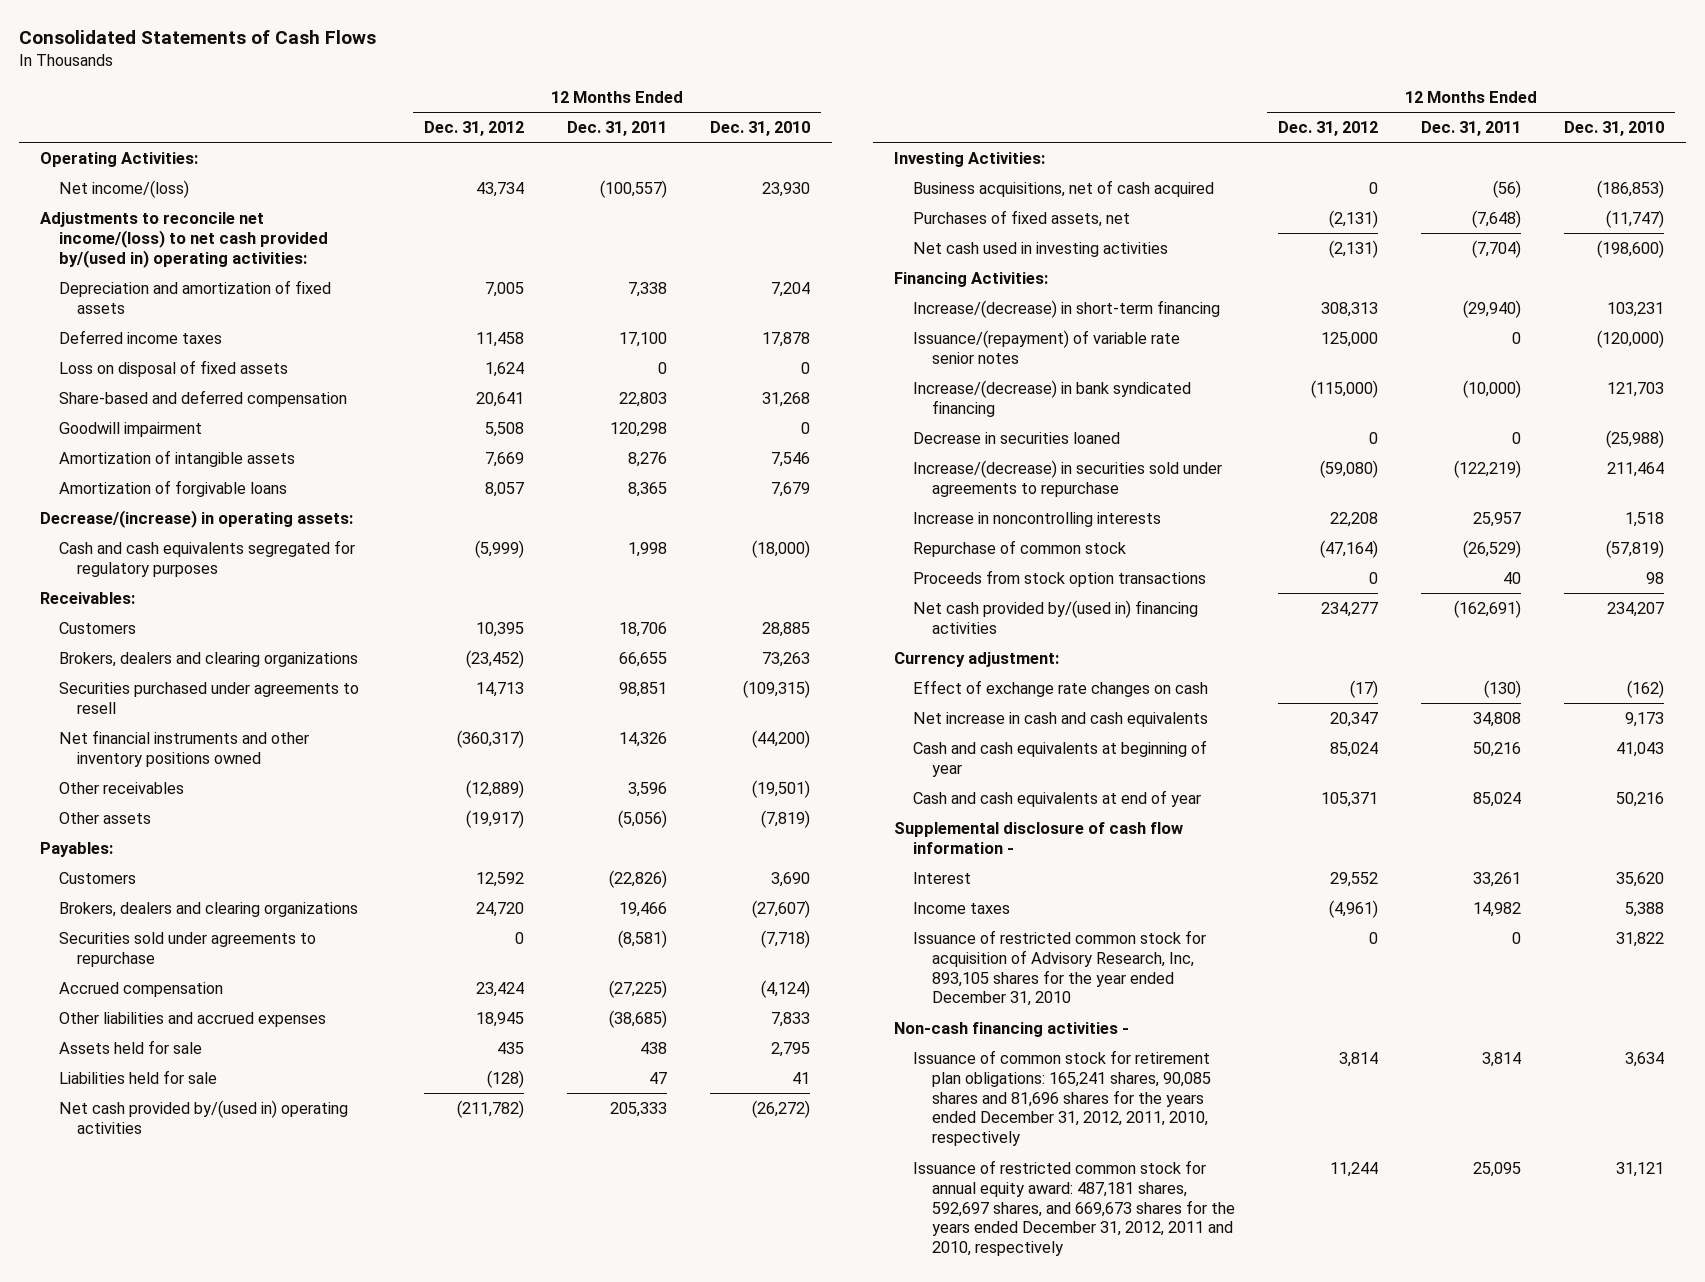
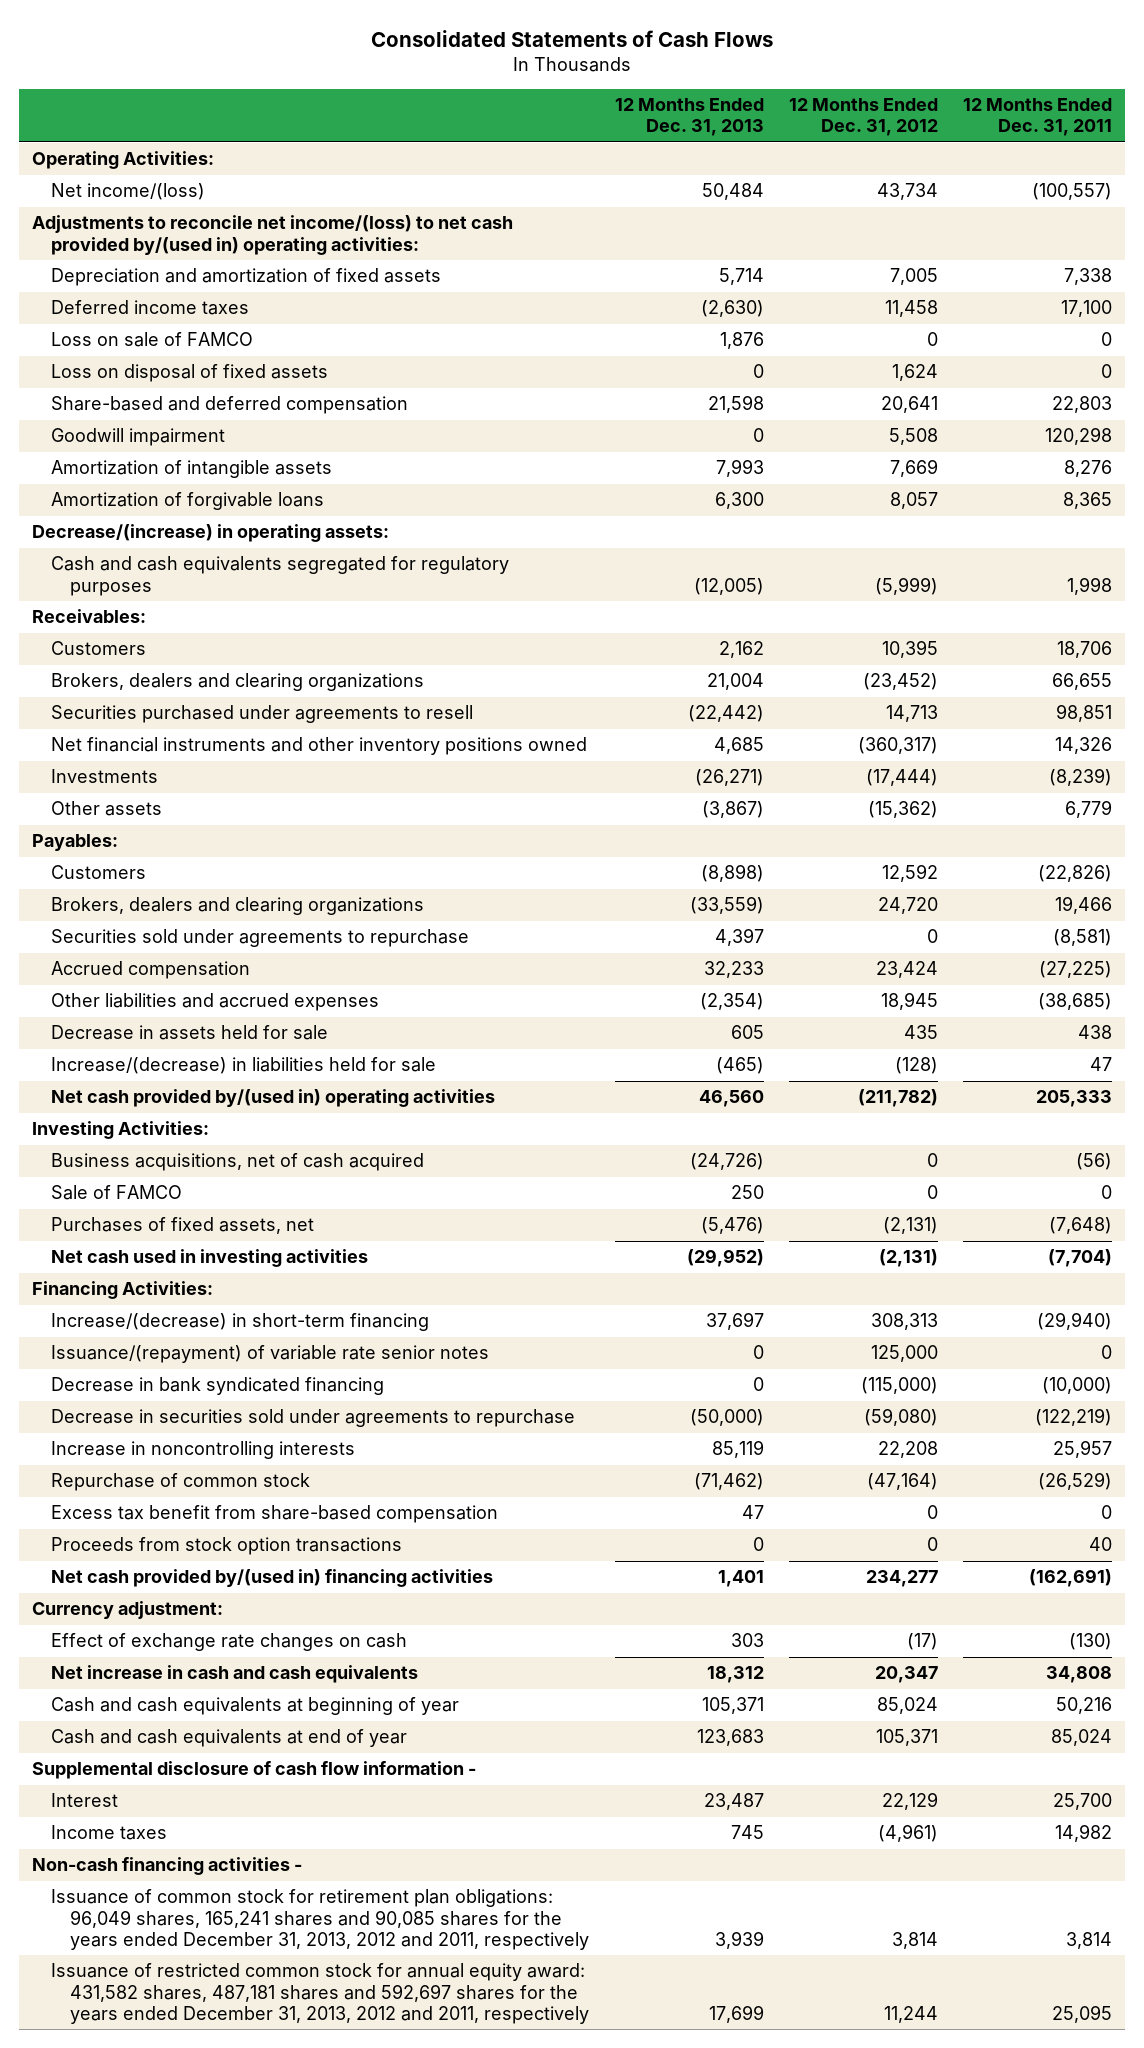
[710,121,811,137] Dec. 31, 2010 -> none
none -> [614,98,764,137] 12 Months Ended Dec. 31, 2013
none -> [50,332,253,348] Loss on sale of FAMCO
[58,781,184,794] Other receivables -> none
none -> [50,769,158,784] Investments
[465,809,524,828] (19,917) -> [867,801,938,819] (15,362)
[617,809,667,828] (5,056) -> [1065,800,1113,819] 6,779
[58,1039,202,1054] Assets held for sale -> [50,1025,328,1041] Decrease in assets held for sale
[58,1069,217,1084] Liabilities held for sale -> [50,1057,436,1075] Increase/(decrease) in liabilities held for sale
none -> [50,1185,182,1201] Sale of FAMCO
[913,431,1121,444] Decrease in securities loaned -> none
[913,379,1192,417] Increase/(decrease) in bank syndicated financing -> [50,1377,384,1396] Decrease in bank syndicated financing
[913,459,1223,497] Increase/(decrease) in securities sold under agreements to repurchase -> [50,1409,575,1428] Decrease in securities sold under agreements to repurchase
none -> [50,1505,498,1524] Excess tax benefit from share-based compensation
[1329,871,1378,887] 29,552 -> [881,1792,938,1811] 22,129
[1473,871,1522,887] 33,261 -> [1053,1793,1113,1811] 25,700
[913,929,1207,1007] Issuance of restricted common stock for acquisition of Advisory Research, Inc, 893,105 shares for the year ended December 31, 2010 -> none
[913,1049,1211,1147] Issuance of common stock for retirement plan obligations: 165,241 shares, 90,085 shares and 81,696 shares for the years ended December 31, 2012, 2011, 2010, respectively -> [50,1889,590,1950] Issuance of common stock for retirement plan obligations: 96,049 shares, 165,241 shares and 90,085 shares for the years ended December 31, 2013, 2012 and 2011, respectively
[913,1159,1235,1257] Issuance of restricted common stock for annual equity award: 487,181 shares, 592,697 shares, and 669,673 shares for the years ended December 31, 2012, 2011 and 2010, respectively -> [50,1963,590,2024] Issuance of restricted common stock for annual equity award: 431,582 shares, 487,181 shares and 592,697 shares for the years ended December 31, 2013, 2012 and 2011, respectively

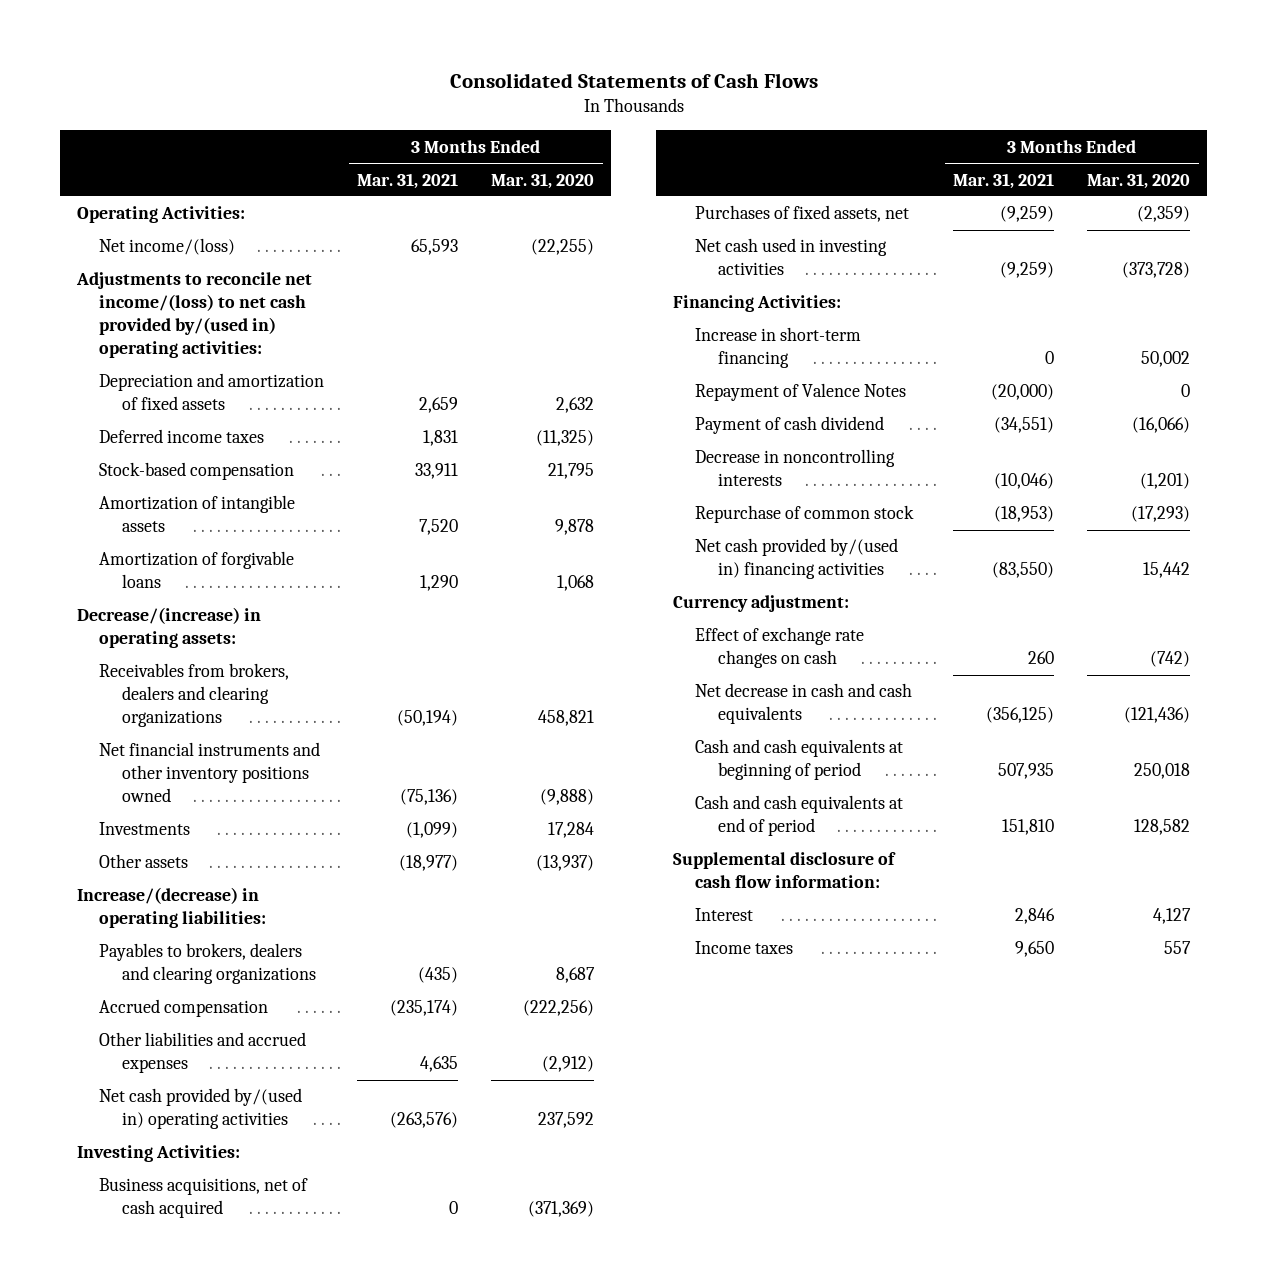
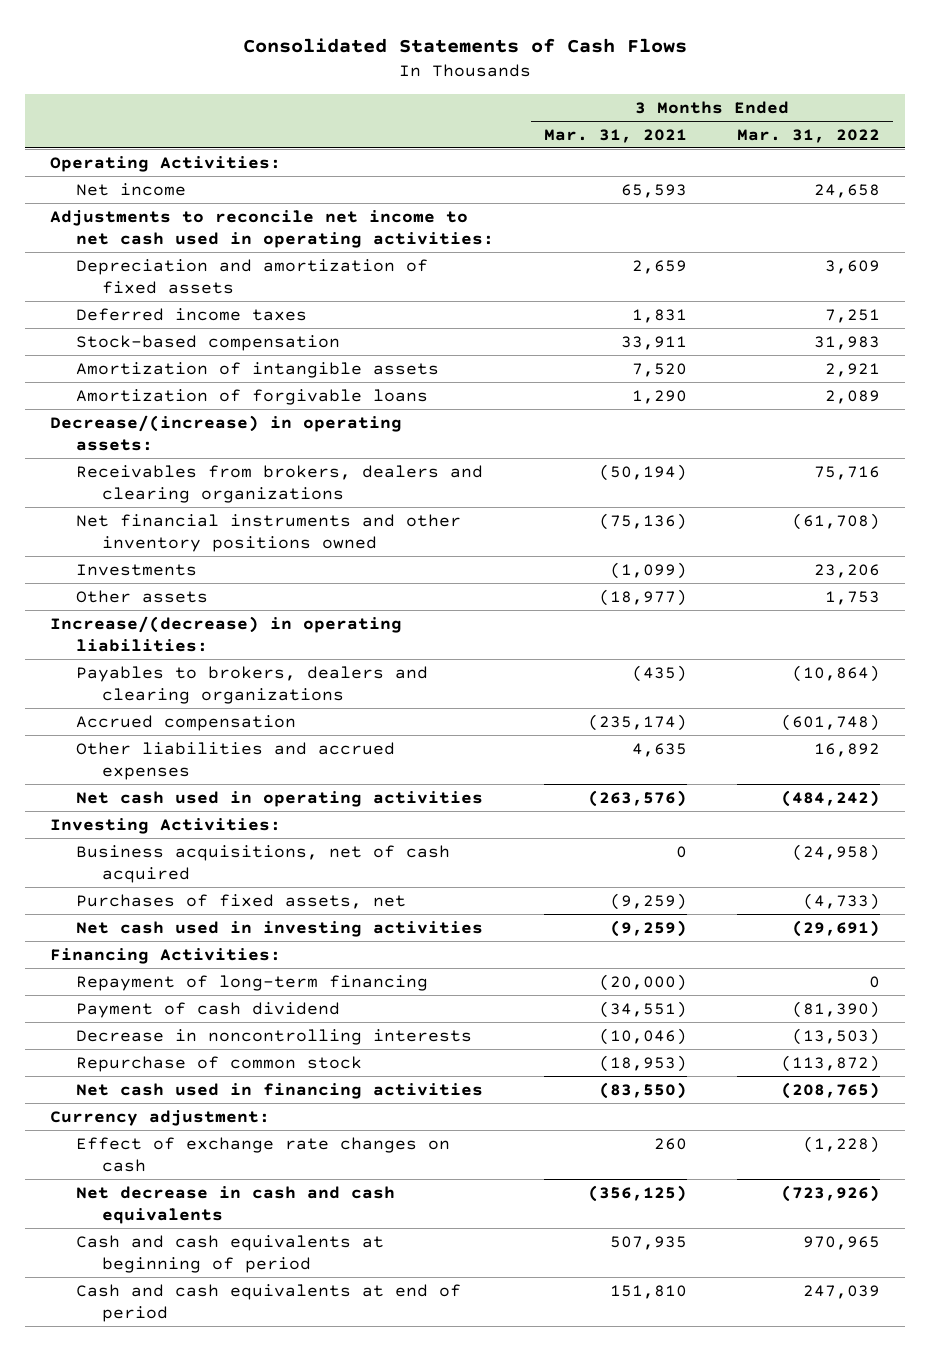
[491,172,595,189] Mar. 31, 2020 -> none
none -> [737,128,881,143] Mar. 31, 2022
[99,238,236,256] Net income/(loss) -> [75,182,186,196] Net income
[75,272,312,359] Adjustments to reconcile net income/(loss) to net cash provided by/(used in) operating activities: -> [49,209,494,248] Adjustments to reconcile net income to net cash used in operating activities:
[99,1088,303,1130] Net cash provided by/(used in) operating activities -> [75,790,483,807] Net cash used in operating activities
[695,327,862,369] Increase in short-term financing -> none
[695,383,907,402] Repayment of Valence Notes -> [75,974,428,991] Repayment of long-term financing
[695,538,899,580] Net cash provided by/(used in) financing activities -> [75,1082,483,1099] Net cash used in financing activities
[672,852,896,889] Supplemental disclosure of cash flow information: -> none
[695,908,754,922] Interest -> none
[695,941,794,955] Income taxes -> none

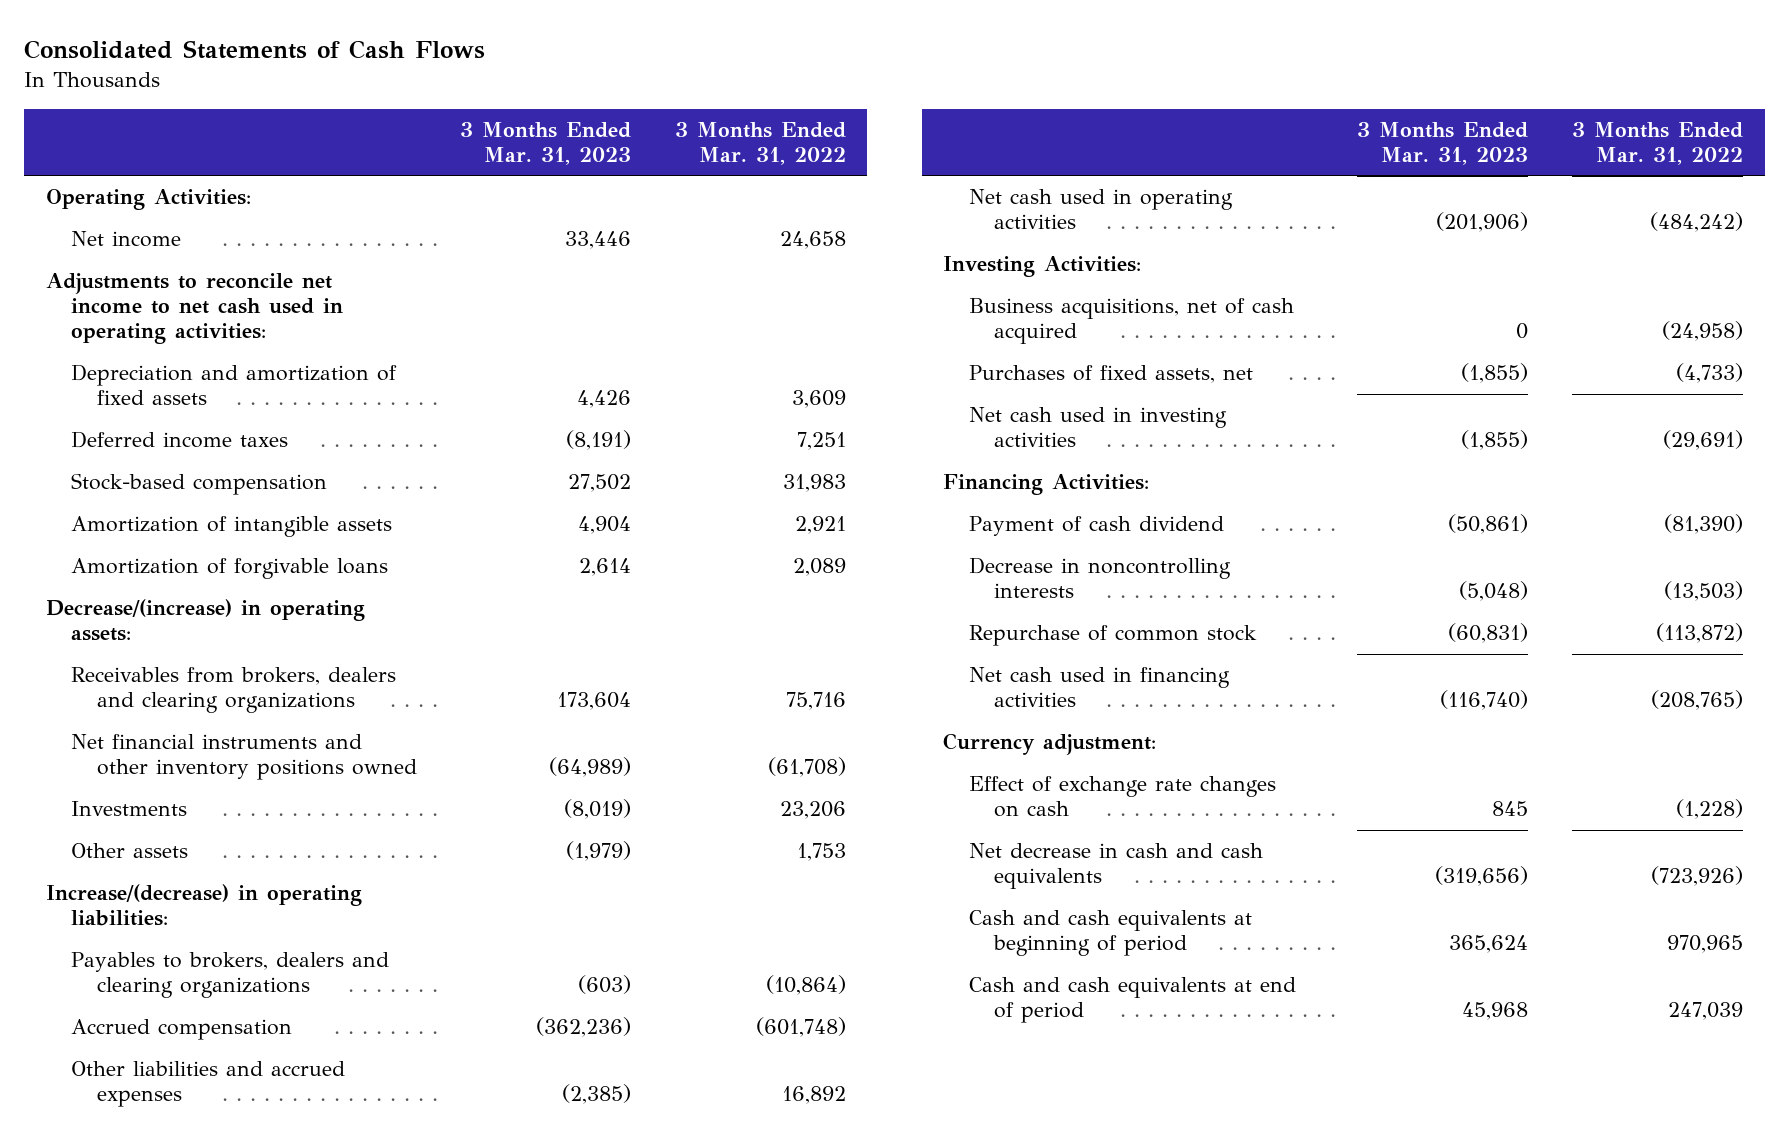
[543,128,687,143] Mar. 31, 2021 -> none
none -> [460,121,632,166] 3 Months Ended Mar. 31, 2023
[75,974,428,991] Repayment of long-term financing -> none

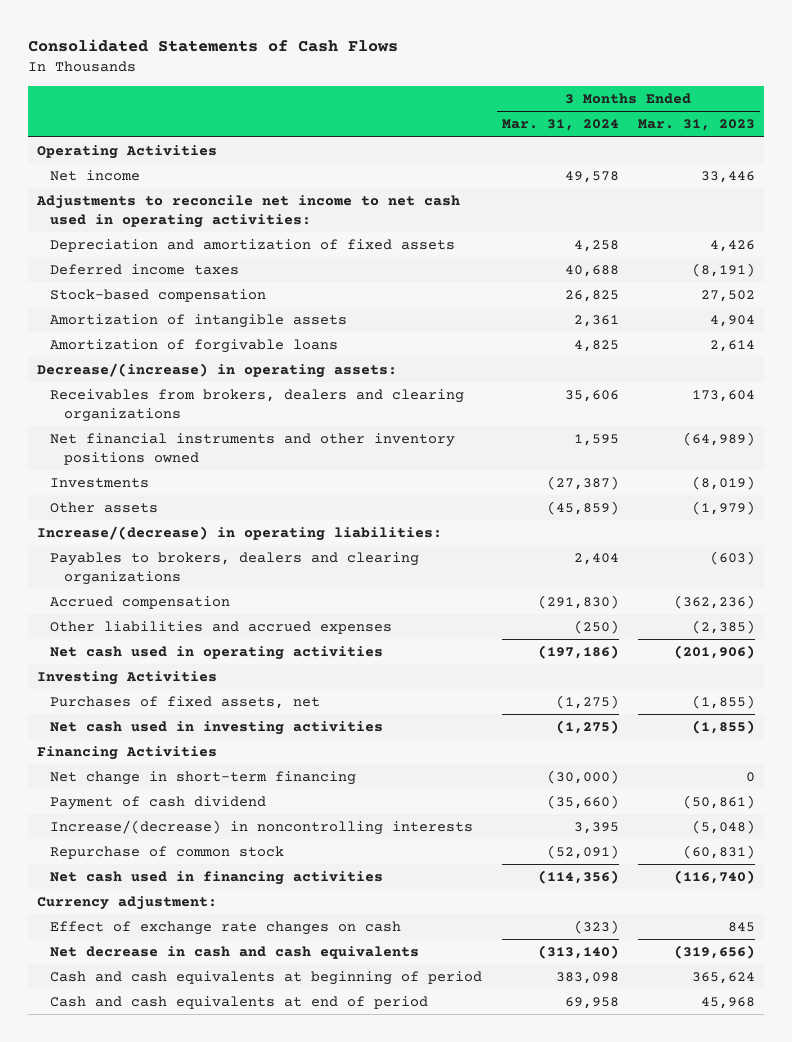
[674,121,846,166] 3 Months Ended Mar. 31, 2022 -> none
none -> [501,119,619,132] Mar. 31, 2024
[46,189,252,211] Operating Activities: -> [37,145,218,160] Operating Activities
[968,298,1294,345] Business acquisitions, net of cash acquired -> none
[943,256,1142,278] Investing Activities: -> [37,671,218,686] Investing Activities
[943,474,1150,496] Financing Activities: -> [37,746,218,761] Financing Activities
none -> [50,771,357,786] Net change in short-term financing
[968,557,1231,599] Decrease in noncontrolling interests -> [50,820,474,836] Increase/(decrease) in noncontrolling interests

